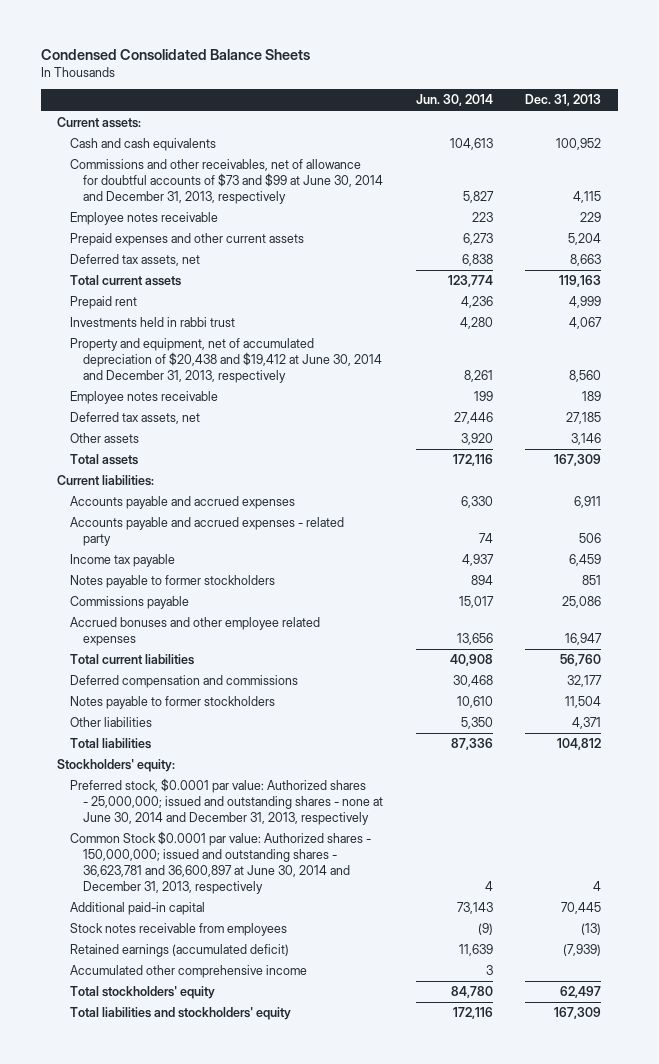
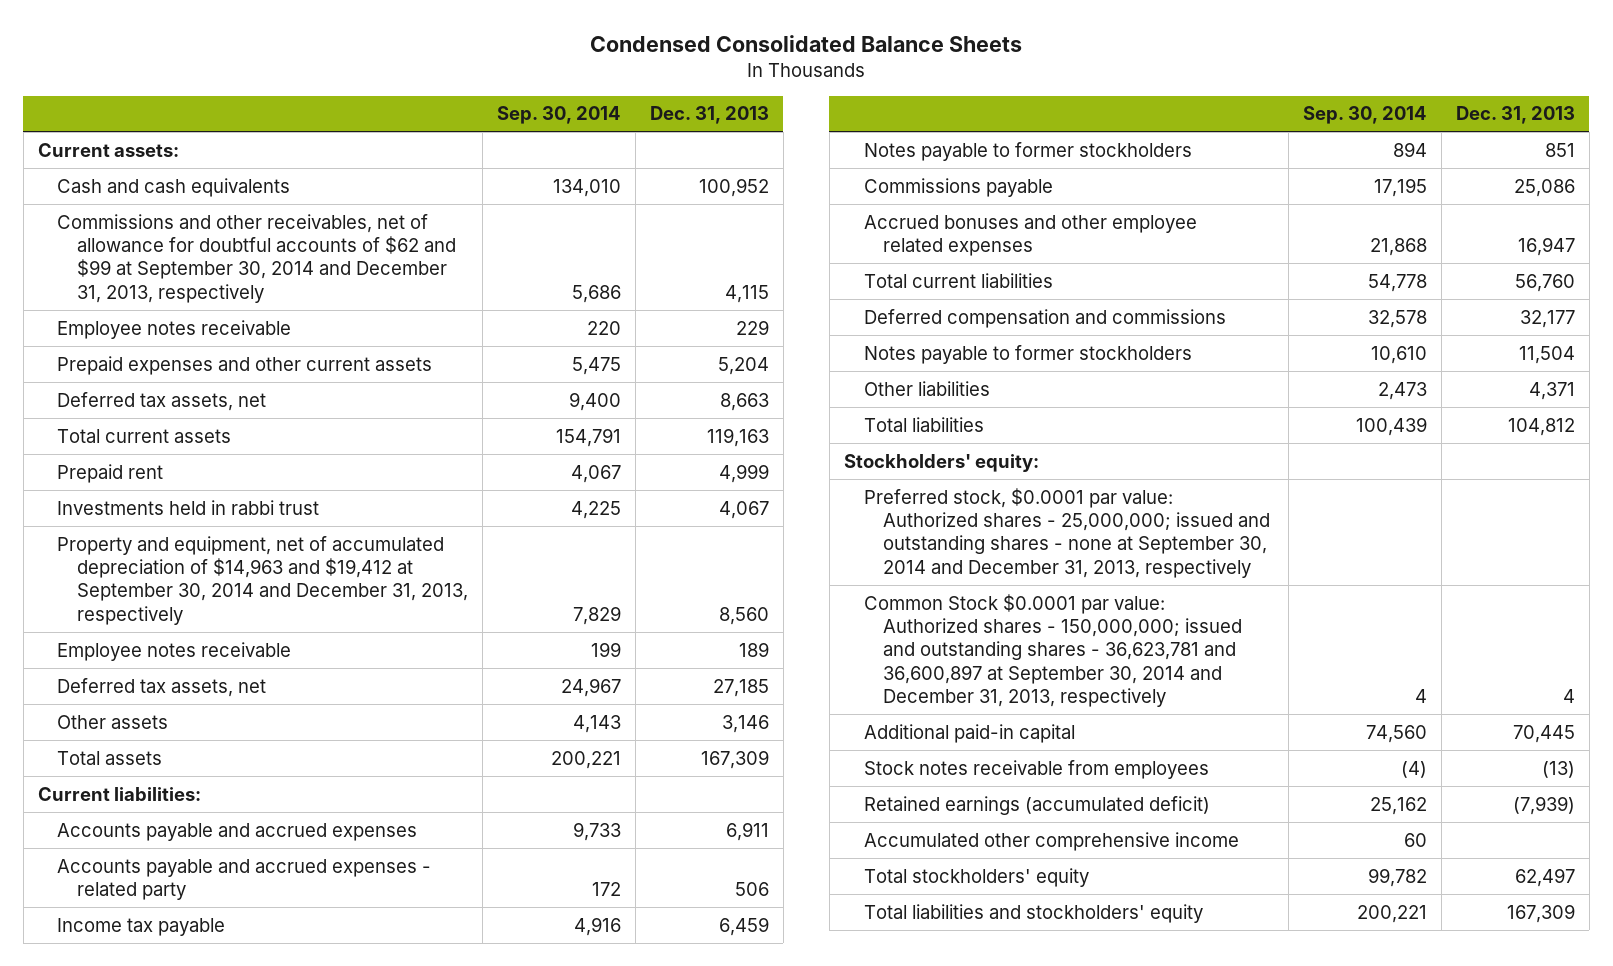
[415,94,493,107] Jun. 30, 2014 -> none
none -> [497,106,622,125] Sep. 30, 2014
[70,159,383,205] Commissions and other receivables, net of allowance for doubtful accounts of $73 and $99 at June 30, 2014 and December 31, 2013, respectively -> [57,213,457,303] Commissions and other receivables, net of allowance for doubtful accounts of $62 and $99 at September 30, 2014 and December 31, 2013, respectively
[70,338,382,384] Property and equipment, net of accumulated depreciation of $20,438 and $19,412 at June 30, 2014 and December 31, 2013, respectively -> [57,535,469,625] Property and equipment, net of accumulated depreciation of $14,963 and $19,412 at September 30, 2014 and December 31, 2013, respectively
[70,778,383,826] Preferred stock, $0.0001 par value: Authorized shares - 25,000,000; issued and outstanding shares - none at June 30, 2014 and December 31, 2013, respectively -> [863,487,1271,578] Preferred stock, $0.0001 par value: Authorized shares - 25,000,000; issued and outstanding shares - none at September 30, 2014 and December 31, 2013, respectively
[70,831,372,894] Common Stock $0.0001 par value: Authorized shares - 150,000,000; issued and outstanding shares - 36,623,781 and 36,600,897 at June 30, 2014 and December 31, 2013, respectively -> [863,593,1243,707] Common Stock $0.0001 par value: Authorized shares - 150,000,000; issued and outstanding shares - 36,623,781 and 36,600,897 at September 30, 2014 and December 31, 2013, respectively

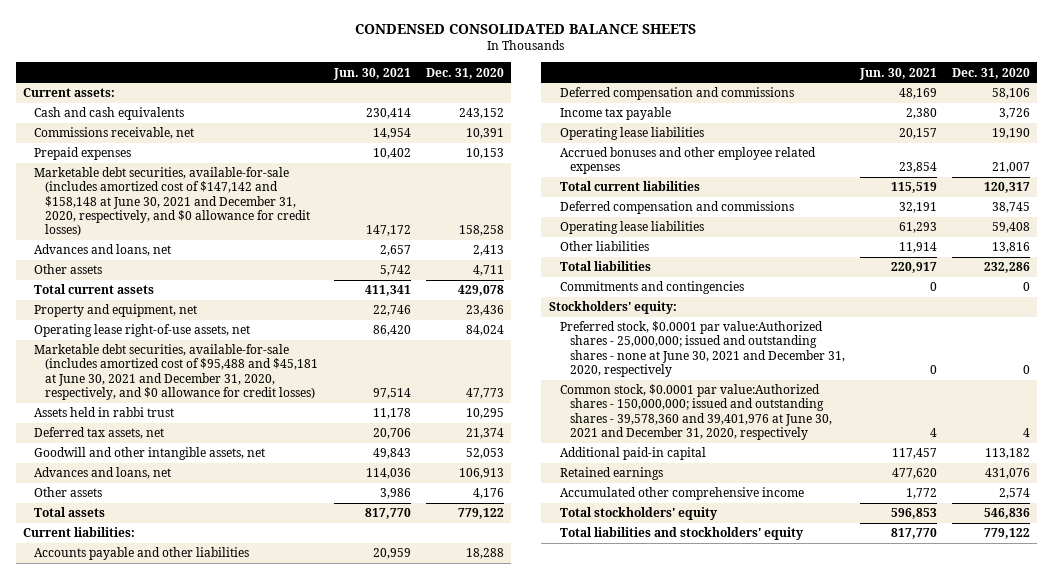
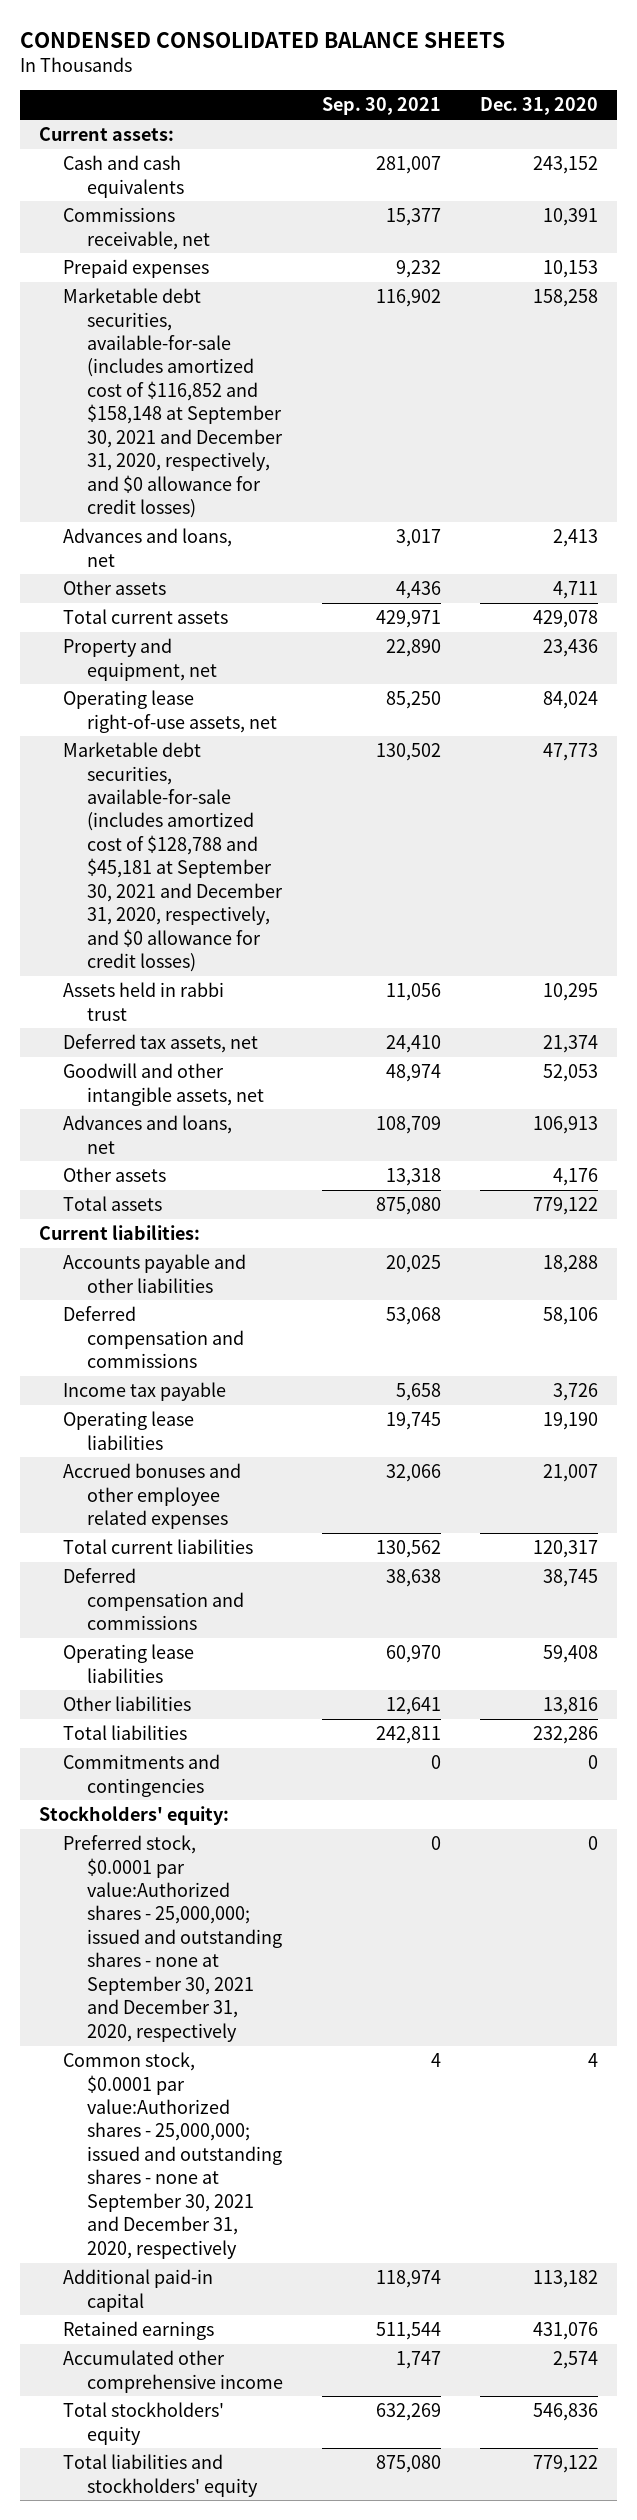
[333,67,412,80] Jun. 30, 2021 -> none
none -> [321,97,441,116] Sep. 30, 2021
[33,167,310,237] Marketable debt securities, available-for-sale (includes amortized cost of $147,142 and $158,148 at June 30, 2021 and December 31, 2020, respectively, and $0 allowance for credit losses) -> [63,288,283,519] Marketable debt securities, available-for-sale (includes amortized cost of $116,852 and $158,148 at September 30, 2021 and December 31, 2020, respectively, and $0 allowance for credit losses)
[33,344,318,401] Marketable debt securities, available-for-sale (includes amortized cost of $95,488 and $45,181 at June 30, 2021 and December 31, 2020, respectively, and $0 allowance for credit losses) -> [63,742,283,973] Marketable debt securities, available-for-sale (includes amortized cost of $128,788 and $45,181 at September 30, 2021 and December 31, 2020, respectively, and $0 allowance for credit losses)
[559,321,846,378] Preferred stock, $0.0001 par value:Authorized shares - 25,000,000; issued and outstanding shares - none at June 30, 2021 and December 31, 2020, respectively -> [63,1835,282,2042] Preferred stock, $0.0001 par value:Authorized shares - 25,000,000; issued and outstanding shares - none at September 30, 2021 and December 31, 2020, respectively
[559,384,833,441] Common stock, $0.0001 par value:Authorized shares - 150,000,000; issued and outstanding shares - 39,578,360 and 39,401,976 at June 30, 2021 and December 31, 2020, respectively -> [63,2052,282,2259] Common stock, $0.0001 par value:Authorized shares - 25,000,000; issued and outstanding shares - none at September 30, 2021 and December 31, 2020, respectively

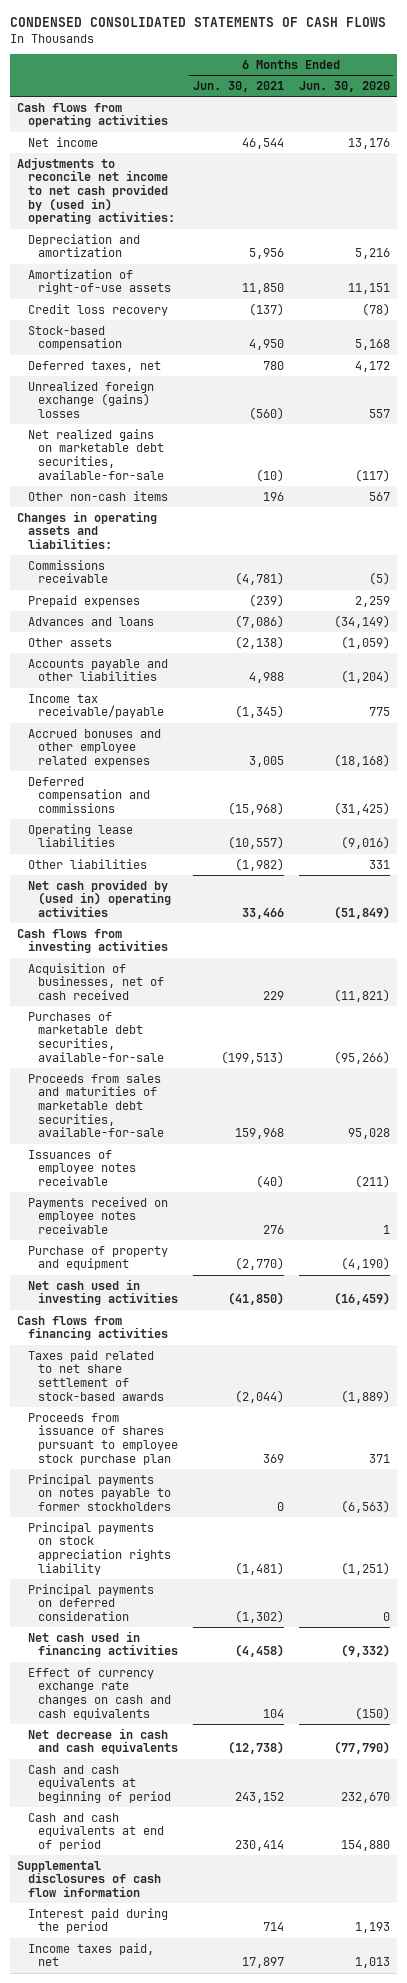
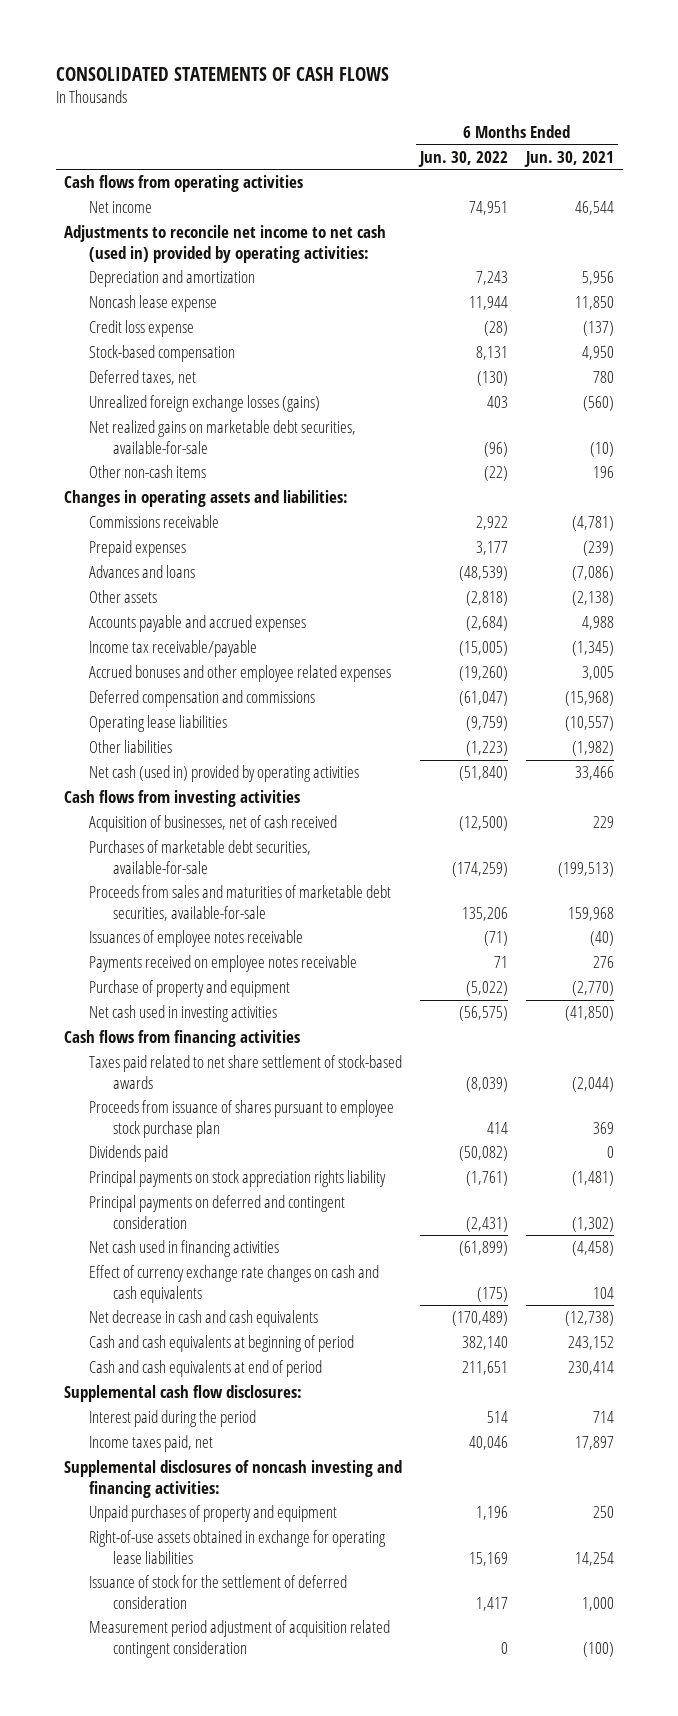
[9,17,386,28] CONDENSED CONSOLIDATED STATEMENTS OF CASH FLOWS -> [55,67,389,82] CONSOLIDATED STATEMENTS OF CASH FLOWS
[298,80,390,92] Jun. 30, 2020 -> none
none -> [418,150,509,167] Jun. 30, 2022
[17,156,175,225] Adjustments to reconcile net income to net cash provided by (used in) operating activities: -> [64,225,387,263] Adjustments to reconcile net income to net cash (used in) provided by operating activities:
[27,268,172,295] Amortization of right-of-use assets -> [88,295,217,313] Noncash lease expense
[27,303,168,316] Credit loss recovery -> [88,320,194,338] Credit loss expense
[27,380,154,418] Unrealized foreign exchange (gains) losses -> [88,395,320,413] Unrealized foreign exchange losses (gains)
[27,658,168,682] Accounts payable and other liabilities -> [88,615,306,633] Accounts payable and accrued expenses
[27,878,172,917] Net cash provided by (used in) operating activities -> [88,765,359,783] Net cash (used in) provided by operating activities
[27,1473,172,1511] Principal payments on notes payable to former stockholders -> none
none -> [88,1145,168,1163] Dividends paid
[27,1583,154,1621] Principal payments on deferred consideration -> [88,1195,345,1229] Principal payments on deferred and contingent consideration
[17,1860,161,1897] Supplemental disclosures of cash flow information -> [64,1385,303,1403] Supplemental cash flow disclosures:
none -> [64,1460,403,1498] Supplemental disclosures of noncash investing and financing activities:
none -> [88,1505,337,1523] Unpaid purchases of property and equipment
none -> [88,1530,386,1564] Right-of-use assets obtained in exchange for operating lease liabilities
none -> [88,1575,347,1609] Issuance of stock for the settlement of deferred consideration
none -> [88,1620,390,1658] Measurement period adjustment of acquisition related contingent consideration

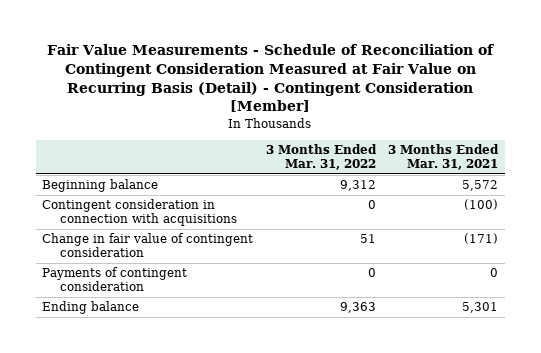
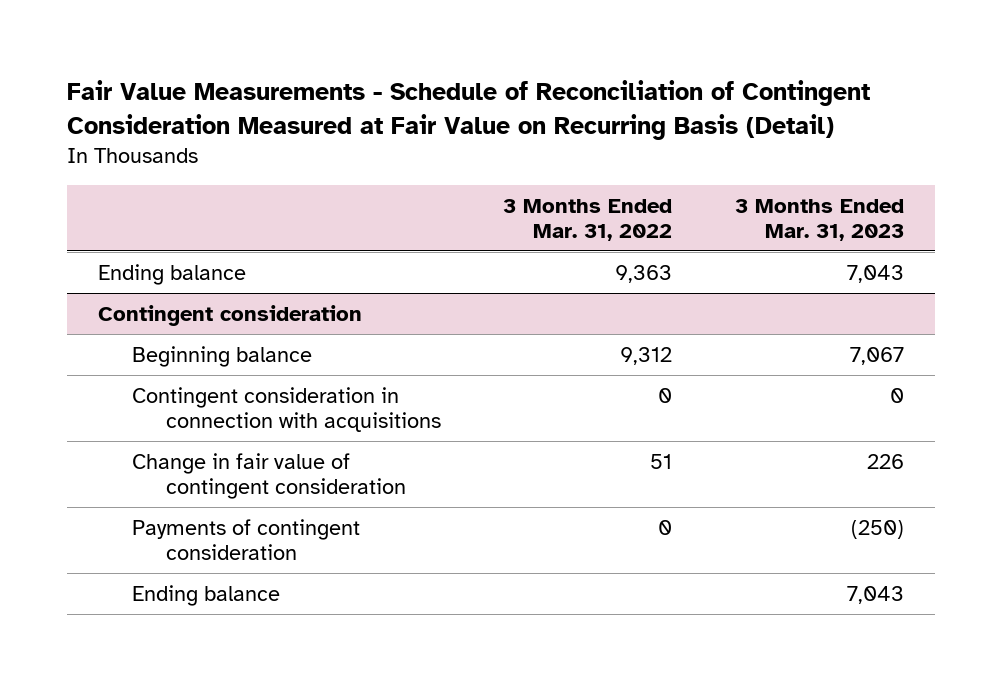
[47,43,495,113] Fair Value Measurements - Schedule of Reconciliation of Contingent Consideration Measured at Fair Value on Recurring Basis (Detail) - Contingent Consideration [Member] -> [66,80,870,140] Fair Value Measurements - Schedule of Reconciliation of Contingent Consideration Measured at Fair Value on Recurring Basis (Detail)
[388,144,500,171] 3 Months Ended Mar. 31, 2021 -> none
none -> [734,198,904,241] 3 Months Ended Mar. 31, 2023
[42,301,140,315] Ending balance -> [97,263,246,285] Ending balance
none -> [97,304,362,326] Contingent consideration
none -> [131,584,280,606] Ending balance

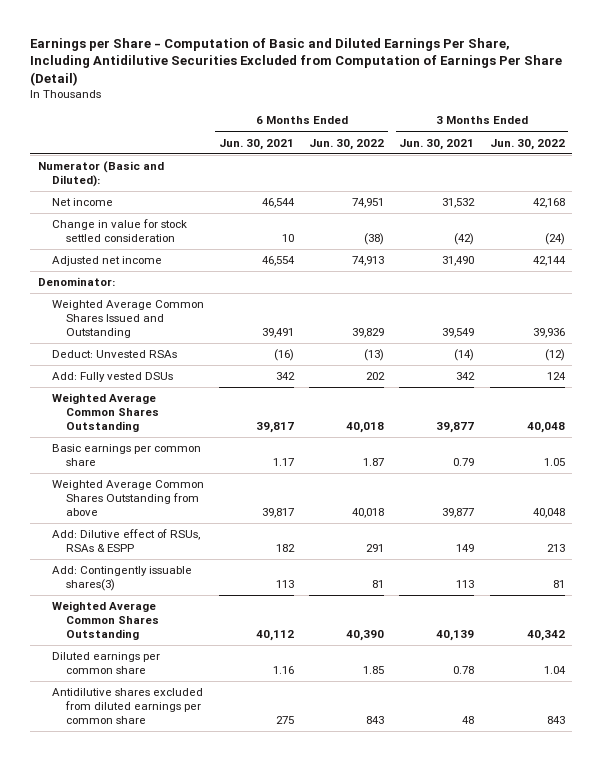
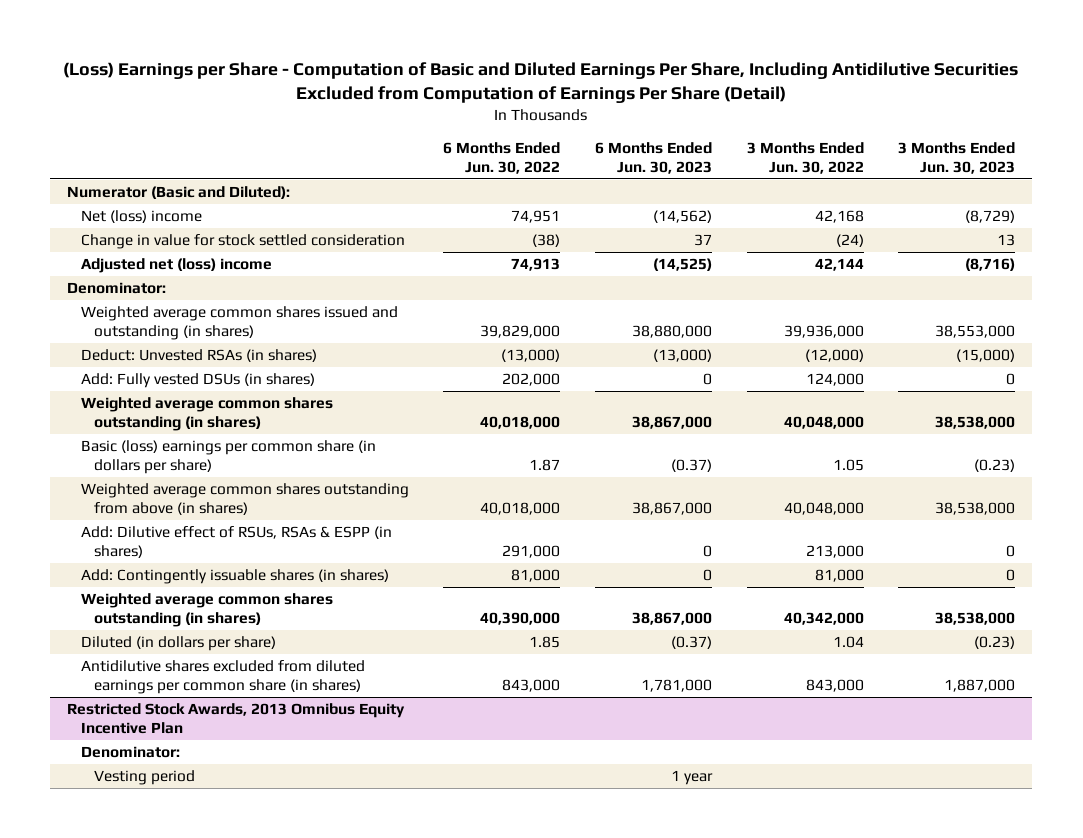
[30,37,563,86] Earnings per Share - Computation of Basic and Diluted Earnings Per Share, Including Antidilutive Securities Excluded from Computation of Earnings Per Share (Detail) -> [63,61,1019,103] (Loss) Earnings per Share - Computation of Basic and Diluted Earnings Per Share, Including Antidilutive Securities Excluded from Computation of Earnings Per Share (Detail)
[219,138,295,150] Jun. 30, 2021 -> none
[399,138,475,150] Jun. 30, 2021 -> none
none -> [594,142,712,174] 6 Months Ended Jun. 30, 2023
none -> [898,142,1016,174] 3 Months Ended Jun. 30, 2023
[51,198,113,207] Net income -> [80,210,202,224] Net (loss) income
[51,256,162,267] Adjusted net income -> [80,258,272,274] Adjusted net (loss) income
[51,300,204,338] Weighted Average Common Shares Issued and Outstanding -> [80,306,398,341] Weighted average common shares issued and outstanding (in shares)
[352,327,385,338] 39,829 -> [480,325,561,339] 39,829,000
[532,327,565,338] 39,936 -> [783,325,864,339] 39,936,000
[51,350,177,359] Deduct: Unvested RSAs -> [80,349,317,363] Deduct: Unvested RSAs (in shares)
[364,349,385,362] (13) -> [501,349,561,363] (13,000)
[544,349,565,362] (12) -> [804,349,864,363] (12,000)
[51,372,173,383] Add: Fully vested DSUs -> [80,373,315,389] Add: Fully vested DSUs (in shares)
[366,372,386,381] 202 -> [502,373,561,387] 202,000
[546,372,566,381] 124 -> [805,373,864,387] 124,000
[51,393,160,432] Weighted Average Common Shares Outstanding -> [80,397,333,432] Weighted average common shares outstanding (in shares)
[346,421,385,433] 40,018 -> [480,416,561,430] 40,018,000
[526,421,565,433] 40,048 -> [783,416,864,430] 40,048,000
[51,444,201,466] Basic earnings per common share -> [80,440,376,475] Basic (loss) earnings per common share (in dollars per share)
[51,480,204,516] Weighted Average Common Shares Outstanding from above -> [80,483,409,516] Weighted average common shares outstanding from above (in shares)
[352,507,385,518] 40,018 -> [480,502,561,516] 40,018,000
[532,507,565,518] 40,048 -> [783,502,864,516] 40,048,000
[51,529,200,552] Add: Dilutive effect of RSUs, RSAs & ESPP -> [80,526,392,559] Add: Dilutive effect of RSUs, RSAs & ESPP (in shares)
[366,543,385,552] 291 -> [502,545,561,559] 291,000
[546,543,565,552] 213 -> [805,545,864,559] 213,000
[51,566,192,591] Add: Contingently issuable shares(3) -> [80,569,389,585] Add: Contingently issuable shares (in shares)
[372,579,385,588] 81 -> [511,569,561,583] 81,000
[552,579,565,588] 81 -> [814,569,864,583] 81,000
[51,601,160,640] Weighted Average Common Shares Outstanding -> [80,593,333,628] Weighted average common shares outstanding (in shares)
[346,629,385,641] 40,390 -> [480,612,561,626] 40,390,000
[526,629,565,641] 40,342 -> [783,612,864,626] 40,342,000
[51,652,160,674] Diluted earnings per common share -> [80,636,276,652] Diluted (in dollars per share)
[51,688,203,724] Antidilutive shares excluded from diluted earnings per common share -> [80,660,365,695] Antidilutive shares excluded from diluted earnings per common share (in shares)
[366,715,385,724] 843 -> [502,679,561,693] 843,000
[546,715,565,724] 843 -> [805,679,864,693] 843,000
none -> [67,703,406,735] Restricted Stock Awards, 2013 Omnibus Equity Incentive Plan
none -> [80,746,180,759] Denominator:
none -> [94,770,196,786] Vesting period

